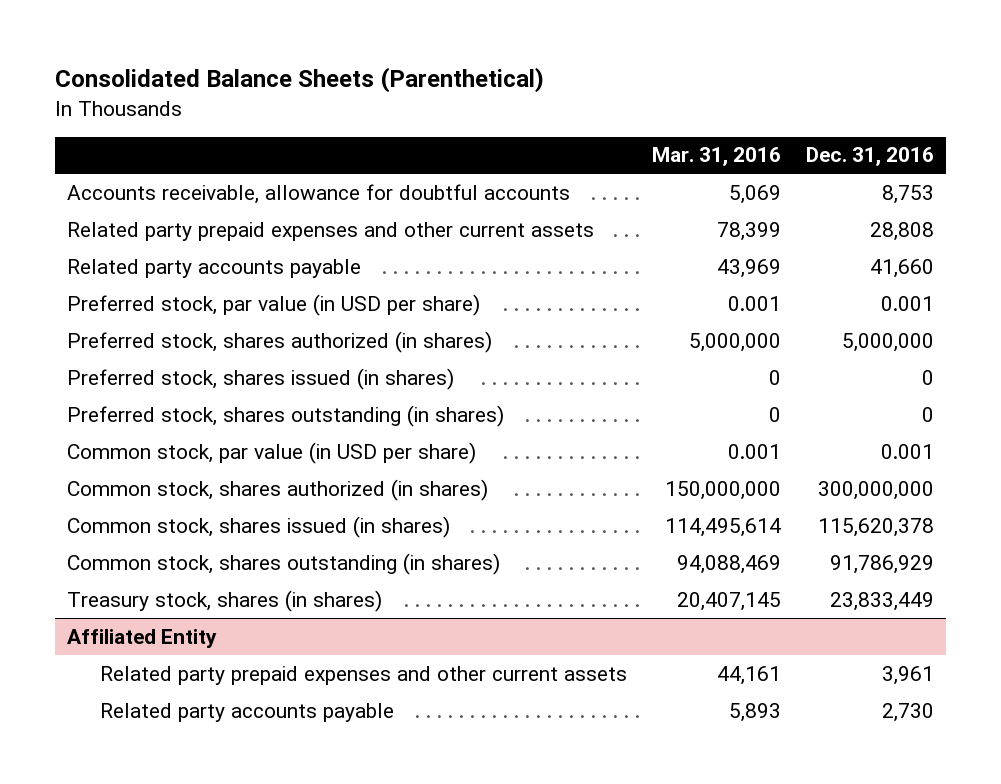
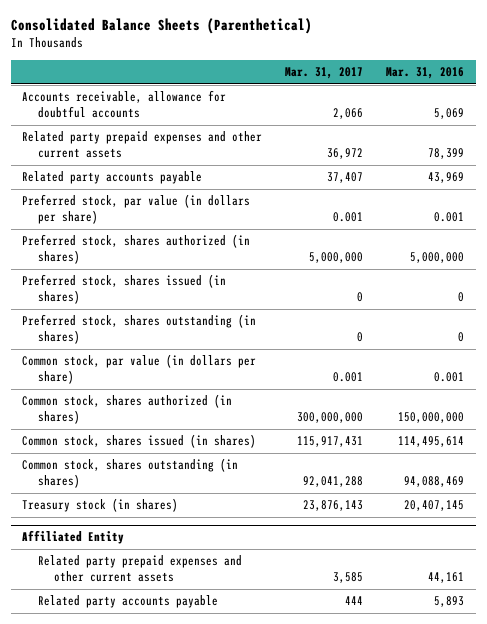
[805,147,934,167] Dec. 31, 2016 -> none
none -> [285,66,364,79] Mar. 31, 2017
[67,293,481,316] Preferred stock, par value (in USD per share) -> [22,194,251,225] Preferred stock, par value (in dollars per share)
[67,441,477,464] Common stock, par value (in USD per share) -> [22,354,257,385] Common stock, par value (in dollars per share)
[67,589,383,612] Treasury stock, shares (in shares) -> [22,498,179,513] Treasury stock (in shares)

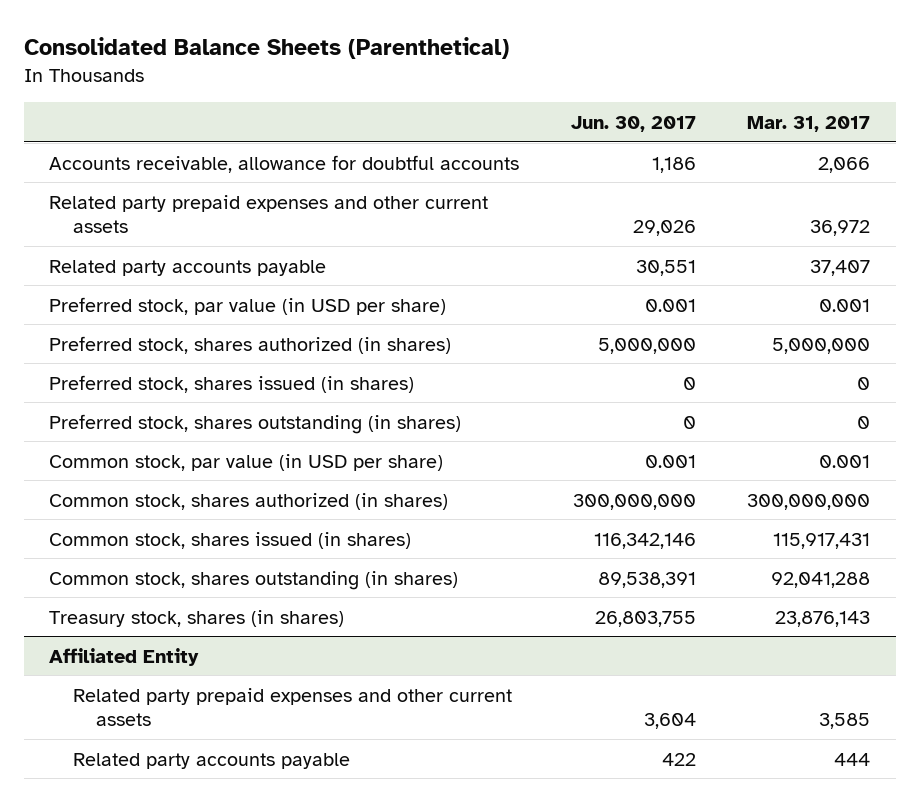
[386,66,465,79] Mar. 31, 2016 -> none
none -> [570,115,696,132] Jun. 30, 2017
[22,194,251,225] Preferred stock, par value (in dollars per share) -> [49,296,447,315] Preferred stock, par value (in USD per share)
[22,354,257,385] Common stock, par value (in dollars per share) -> [49,453,444,471] Common stock, par value (in USD per share)
[22,498,179,513] Treasury stock (in shares) -> [49,609,345,627] Treasury stock, shares (in shares)

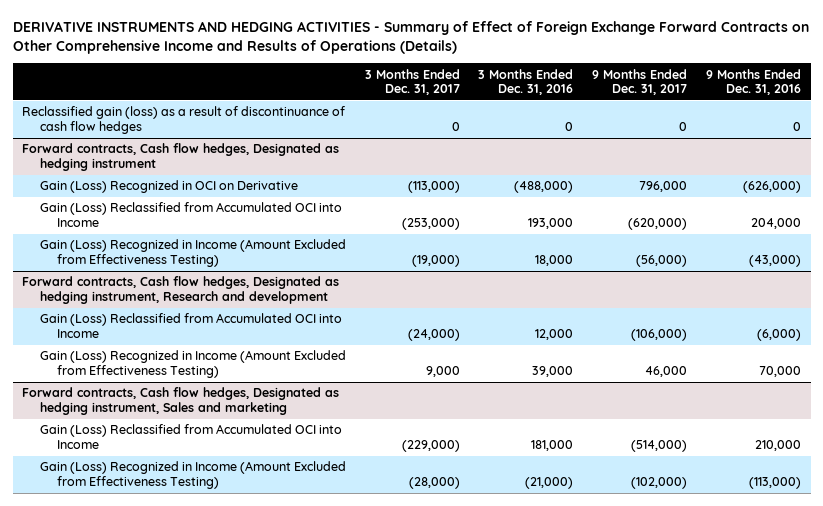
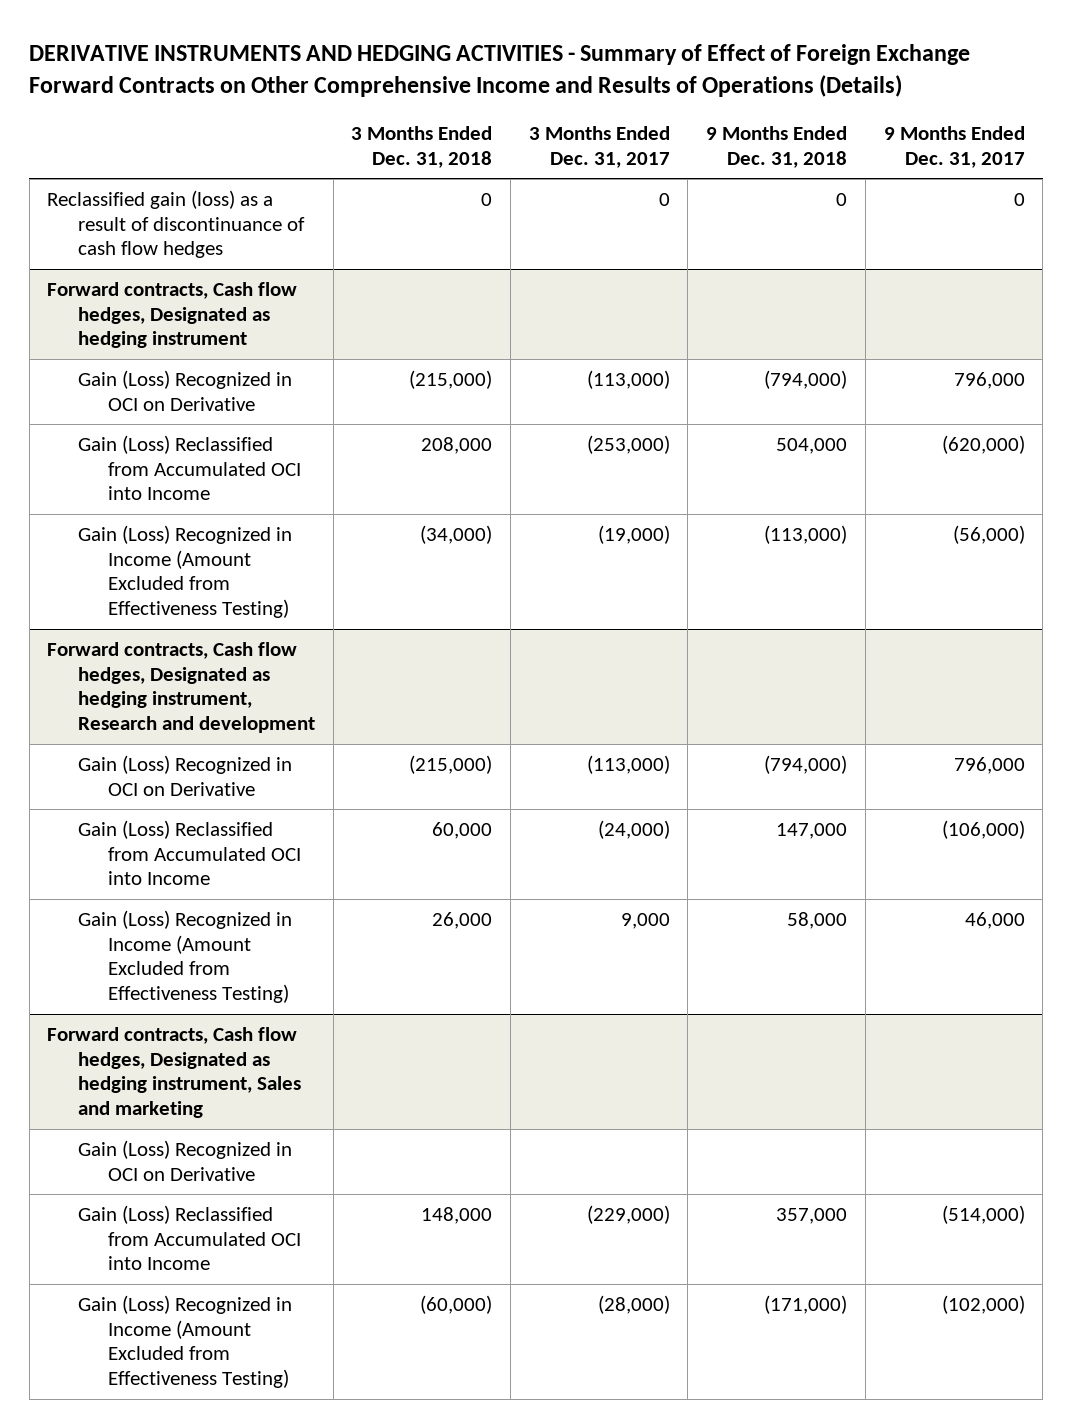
[478,68,574,96] 3 Months Ended Dec. 31, 2016 -> none
[706,68,802,96] 9 Months Ended Dec. 31, 2016 -> none
none -> [351,126,493,168] 3 Months Ended Dec. 31, 2018
none -> [706,126,848,168] 9 Months Ended Dec. 31, 2018
none -> [77,754,292,796] Gain (Loss) Recognized in OCI on Derivative
none -> [77,1139,292,1181] Gain (Loss) Recognized in OCI on Derivative

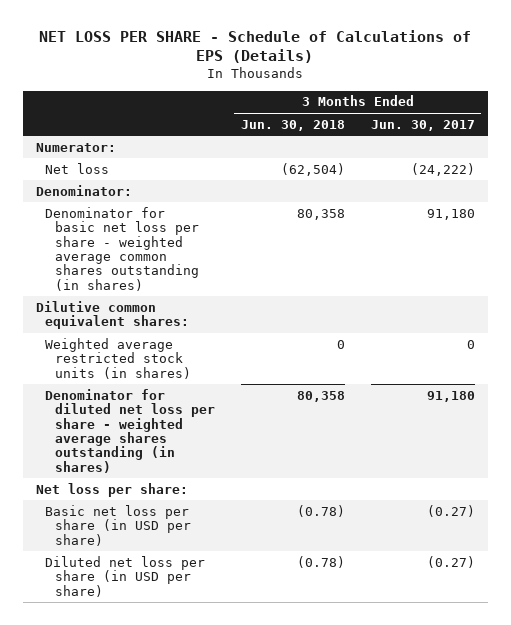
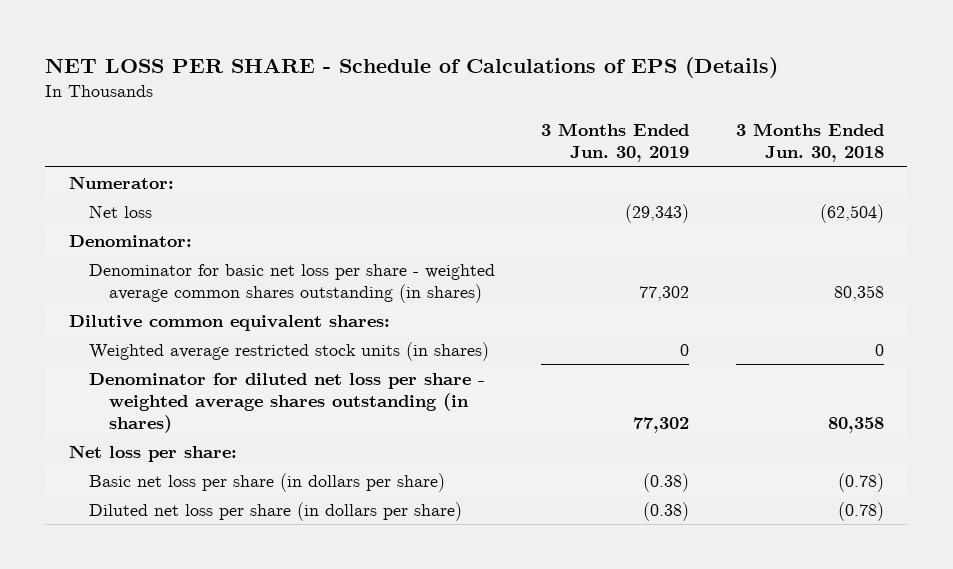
[370,119,475,131] Jun. 30, 2017 -> none
none -> [541,122,690,163] 3 Months Ended Jun. 30, 2019
[45,504,191,546] Basic net loss per share (in USD per share) -> [88,472,445,492] Basic net loss per share (in dollars per share)
[45,555,206,597] Diluted net loss per share (in USD per share) -> [88,501,462,521] Diluted net loss per share (in dollars per share)

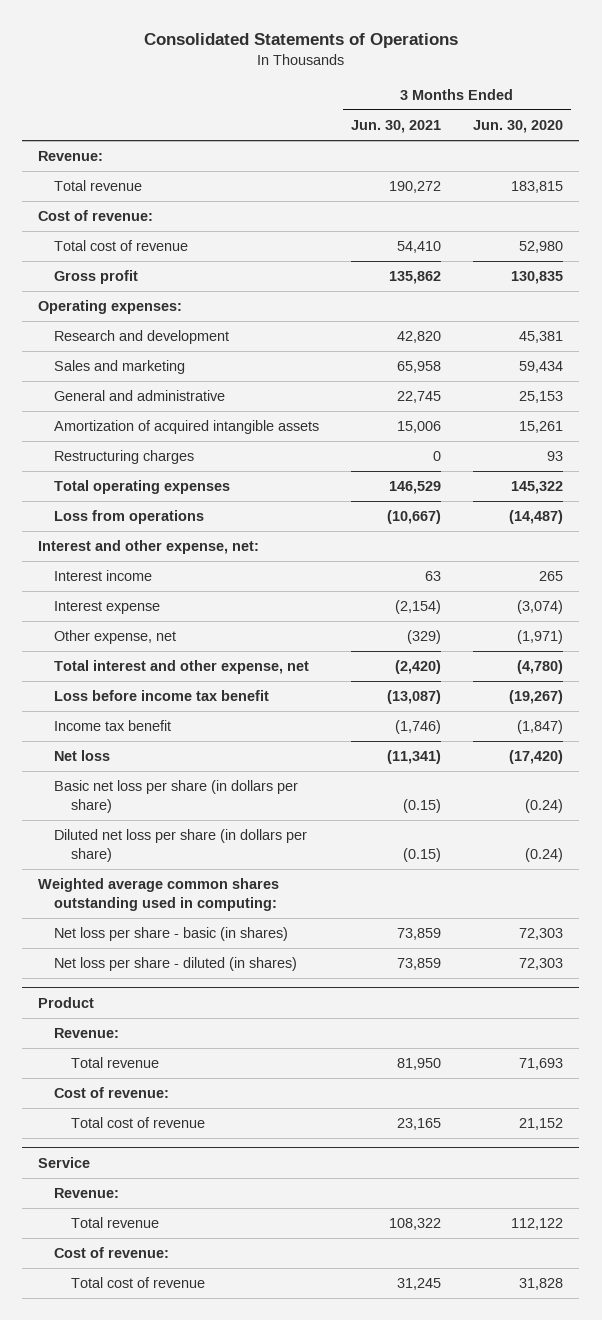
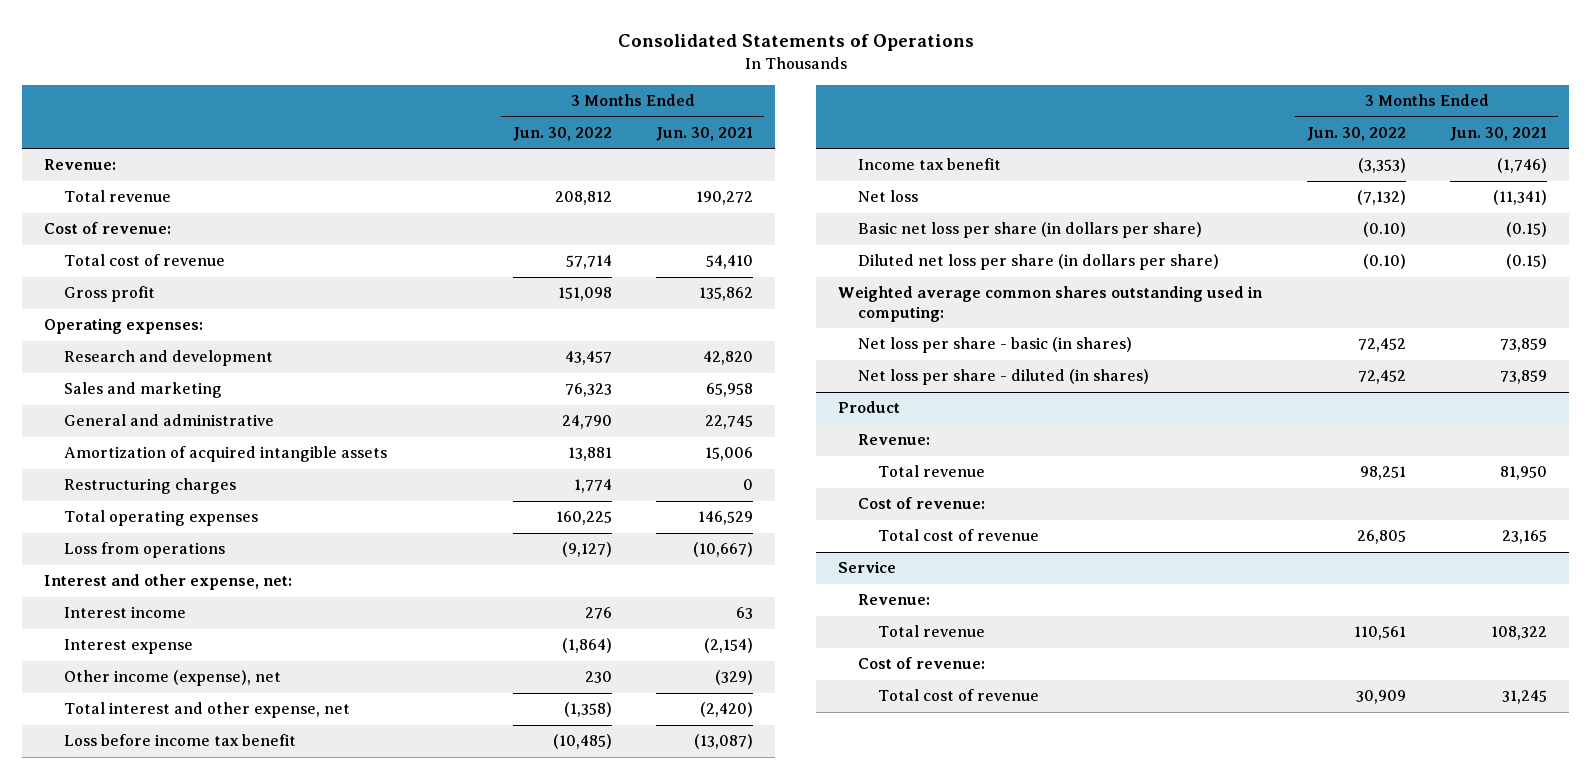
[473,120,564,134] Jun. 30, 2020 -> none
none -> [512,127,612,142] Jun. 30, 2022
[54,630,177,645] Other expense, net -> [63,670,281,687] Other income (expense), net

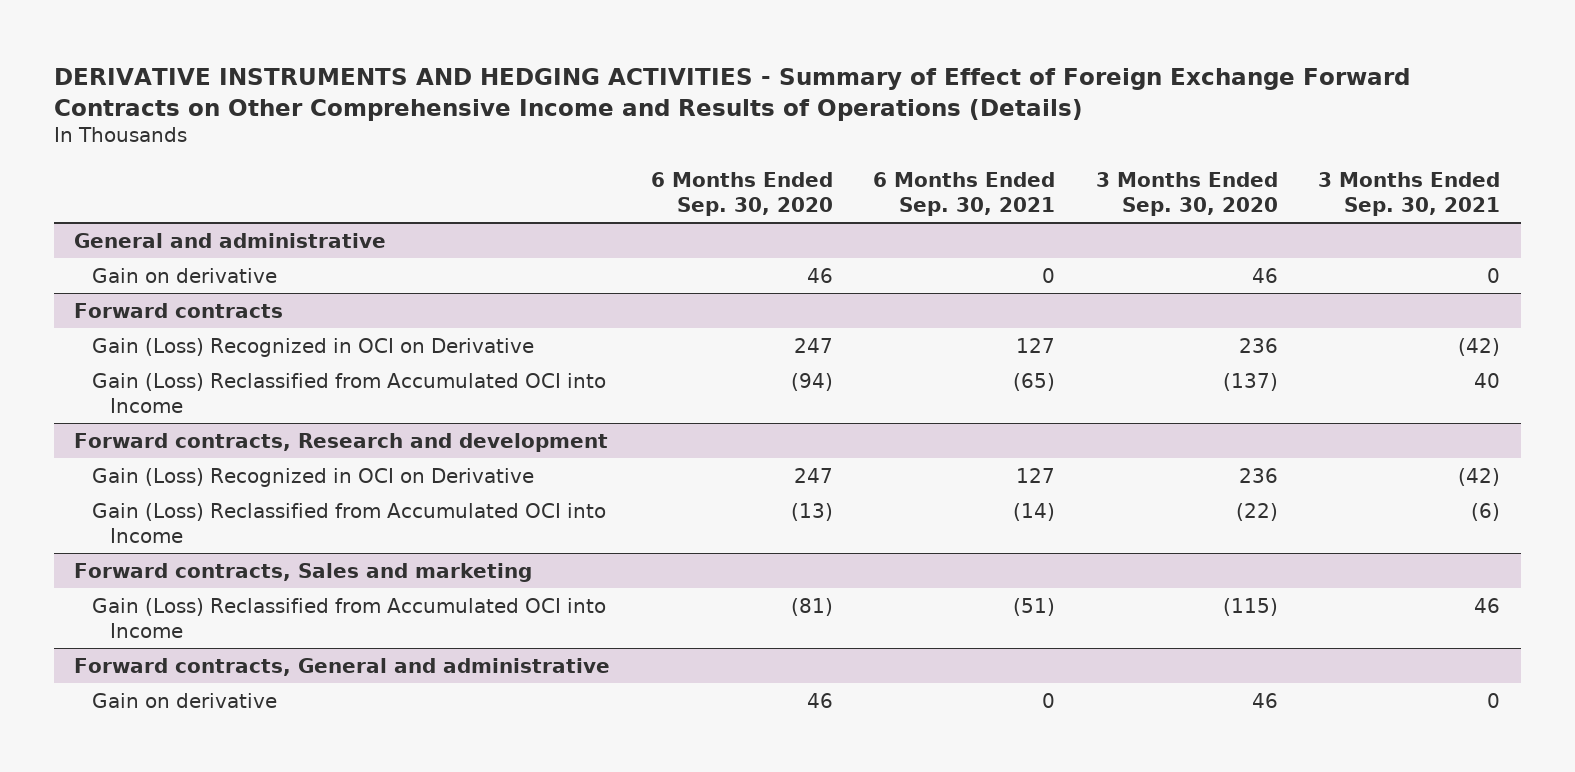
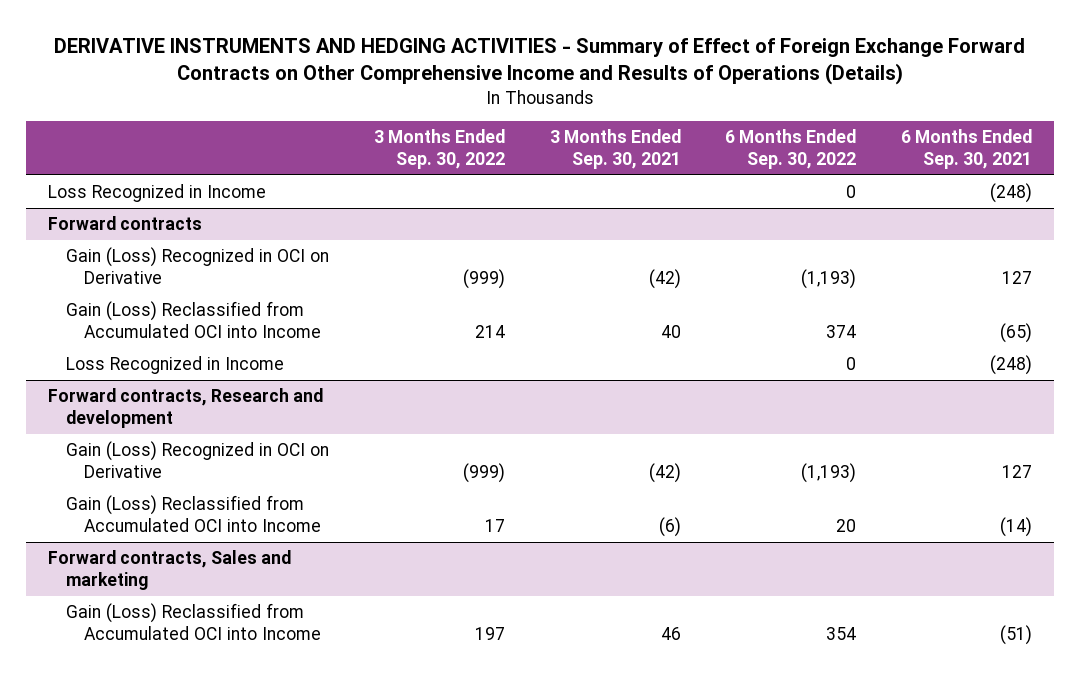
[650,171,833,216] 6 Months Ended Sep. 30, 2020 -> none
[1095,171,1278,216] 3 Months Ended Sep. 30, 2020 -> none
none -> [373,129,505,169] 3 Months Ended Sep. 30, 2022
none -> [725,129,857,169] 6 Months Ended Sep. 30, 2022
[74,232,387,248] General and administrative -> none
[92,267,278,283] Gain on derivative -> none
none -> [48,184,267,203] Loss Recognized in Income
none -> [66,356,285,375] Loss Recognized in Income
[74,657,611,676] Forward contracts, General and administrative -> none
[92,692,278,708] Gain on derivative -> none

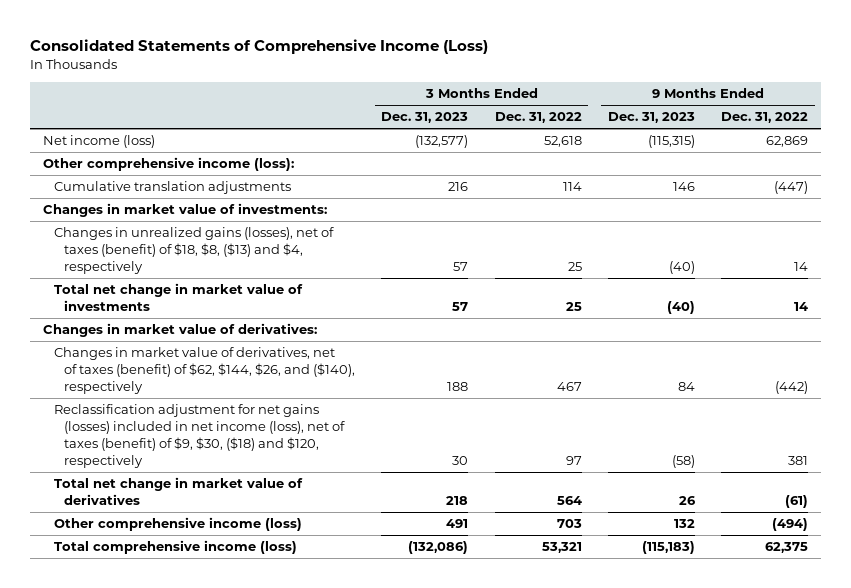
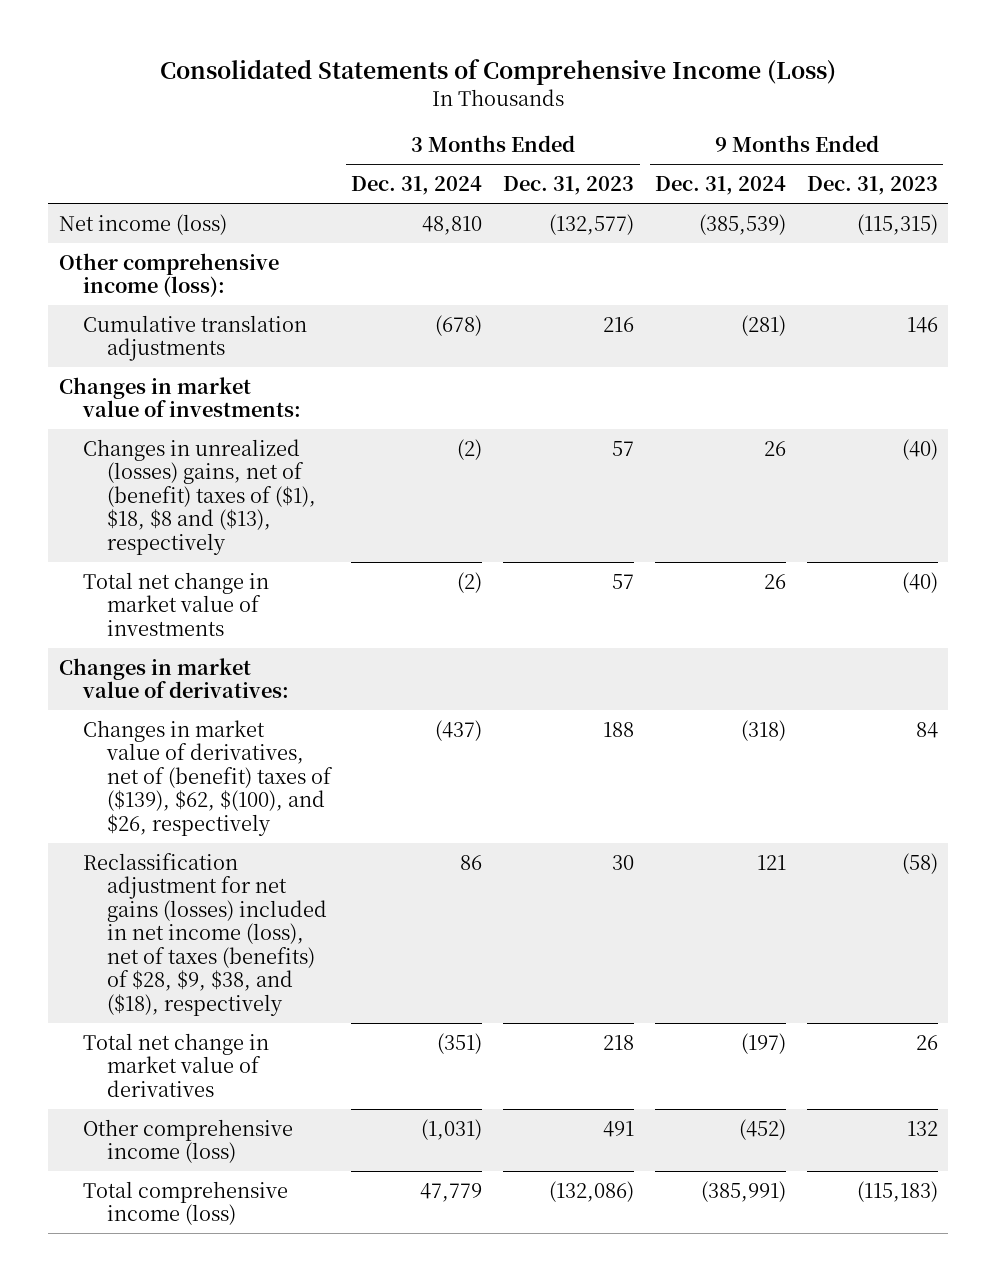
[494,112,582,124] Dec. 31, 2022 -> none
[721,112,809,124] Dec. 31, 2022 -> none
none -> [351,176,483,196] Dec. 31, 2024
none -> [655,176,787,196] Dec. 31, 2024
[53,227,334,275] Changes in unrealized gains (losses), net of taxes (benefit) of $18, $8, ($13) and $4, respectively -> [82,438,316,555] Changes in unrealized (losses) gains, net of (benefit) taxes of ($1), $18, $8 and ($13), respectively
[53,347,356,395] Changes in market value of derivatives, net of taxes (benefit) of $62, $144, $26, and ($140), respectively -> [82,719,333,836] Changes in market value of derivatives, net of (benefit) taxes of ($139), $62, $(100), and $26, respectively
[53,404,346,469] Reclassification adjustment for net gains (losses) included in net income (loss), net of taxes (benefit) of $9, $30, ($18) and $120, respectively -> [82,852,327,1016] Reclassification adjustment for net gains (losses) included in net income (loss), net of taxes (benefits) of $28, $9, $38, and ($18), respectively

